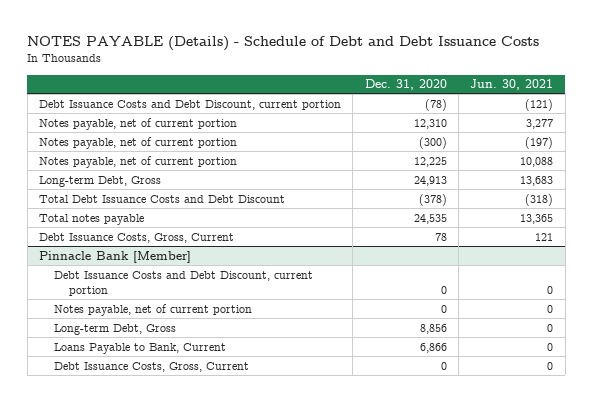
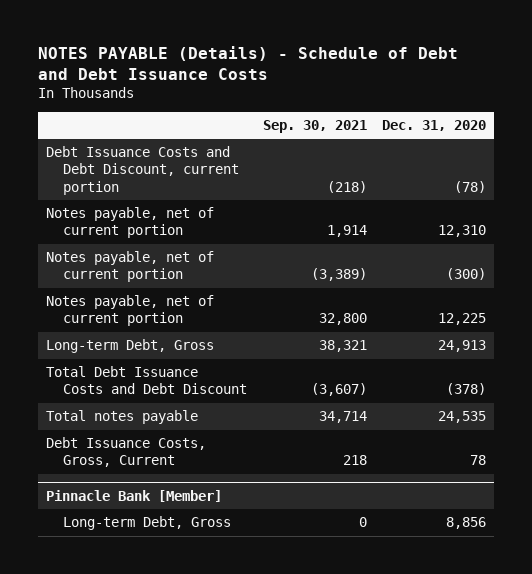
[470,79,554,91] Jun. 30, 2021 -> none
none -> [262,119,367,133] Sep. 30, 2021
[54,270,314,296] Debt Issuance Costs and Debt Discount, current portion -> none
[54,303,253,316] Notes payable, net of current portion -> none
[54,342,227,354] Loans Payable to Bank, Current -> none
[54,361,250,372] Debt Issuance Costs, Gross, Current -> none

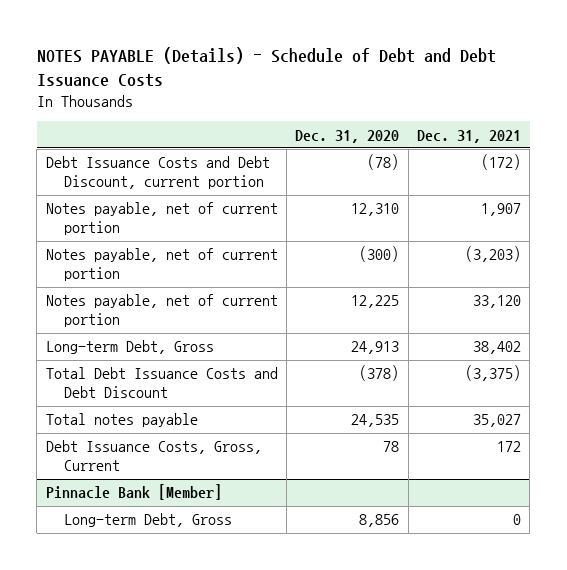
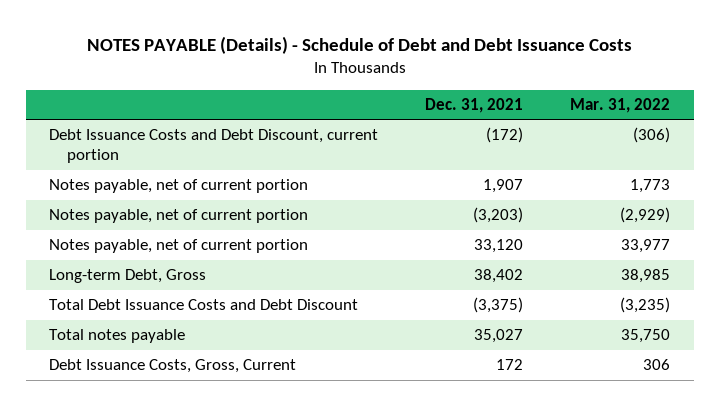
[295,129,400,143] Dec. 31, 2020 -> none
none -> [570,97,671,113] Mar. 31, 2022
[45,484,222,501] Pinnacle Bank [Member] -> none
[63,513,232,528] Long-term Debt, Gross -> none

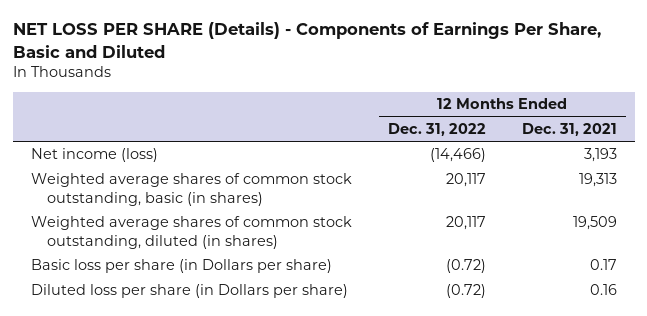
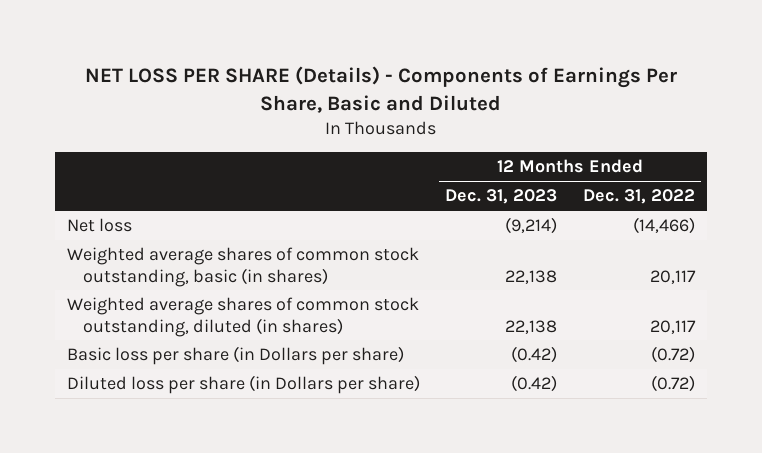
[521,123,617,137] Dec. 31, 2021 -> none
none -> [445,189,558,205] Dec. 31, 2023
[30,148,158,163] Net income (loss) -> [67,218,133,233] Net loss

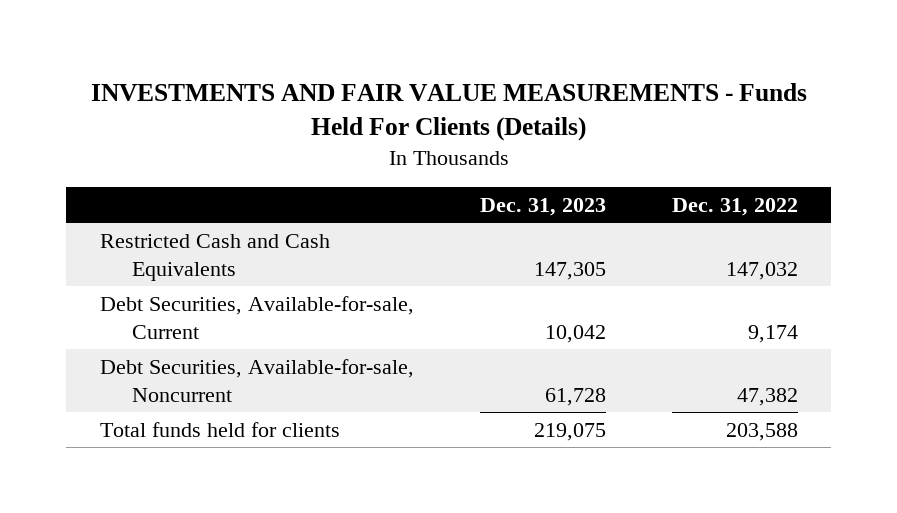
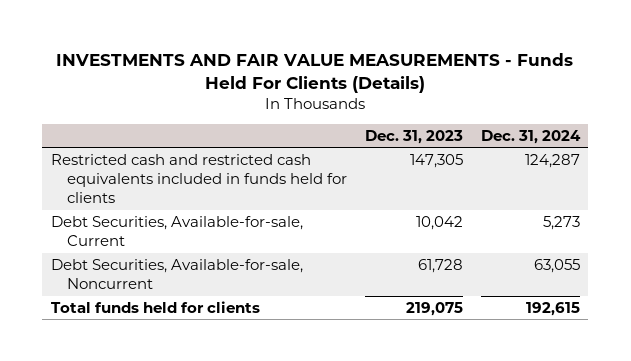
[671,197,798,216] Dec. 31, 2022 -> none
none -> [480,129,581,144] Dec. 31, 2024
[99,233,330,281] Restricted Cash and Cash Equivalents -> [51,153,348,204] Restricted cash and restricted cash equivalents included in funds held for clients

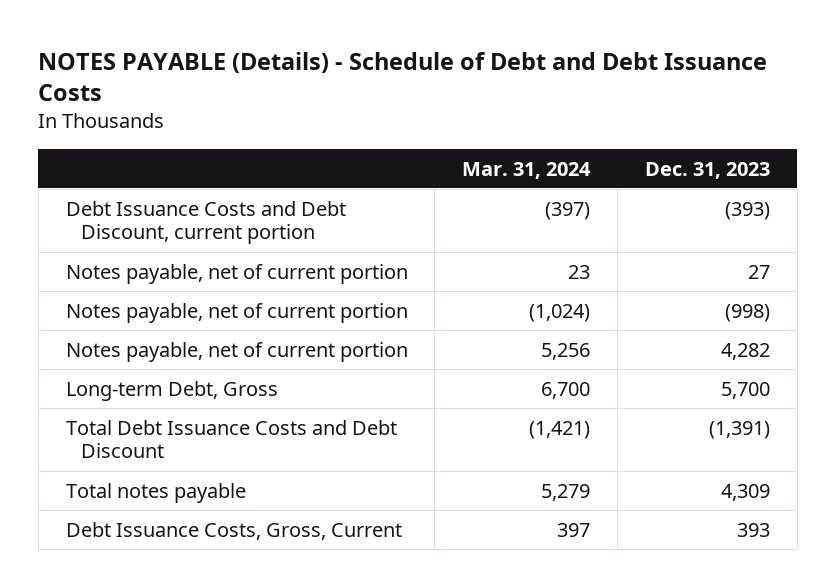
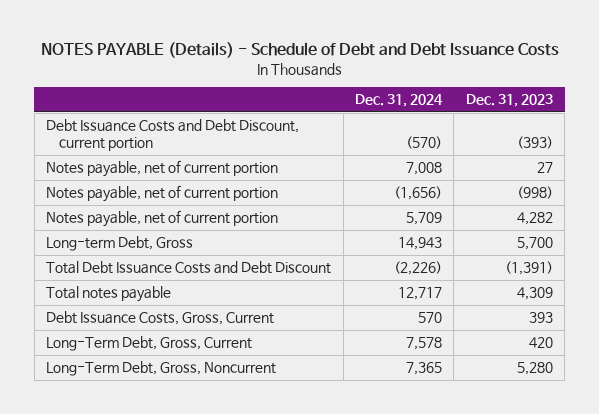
[462,161,592,179] Mar. 31, 2024 -> none
none -> [355,94,444,108] Dec. 31, 2024
none -> [46,336,253,352] Long-Term Debt, Gross, Current
none -> [46,361,277,377] Long-Term Debt, Gross, Noncurrent

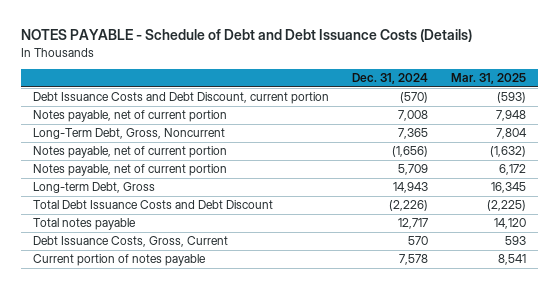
[40,42,559,59] NOTES PAYABLE (Details) - Schedule of Debt and Debt Issuance Costs -> [21,29,473,43] NOTES PAYABLE - Schedule of Debt and Debt Issuance Costs (Details)
[465,94,553,108] Dec. 31, 2023 -> none
none -> [451,73,527,85] Mar. 31, 2025
[46,361,277,377] Long-Term Debt, Gross, Noncurrent -> [32,128,225,140] Long-Term Debt, Gross, Noncurrent
[46,336,253,352] Long-Term Debt, Gross, Current -> [32,254,206,267] Current portion of notes payable

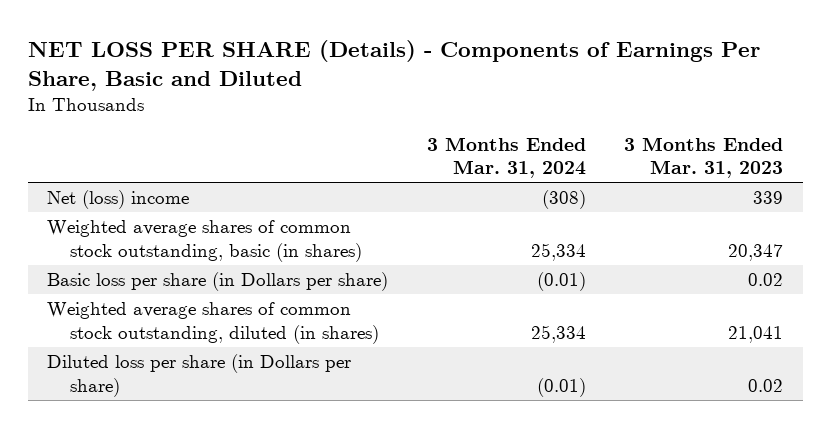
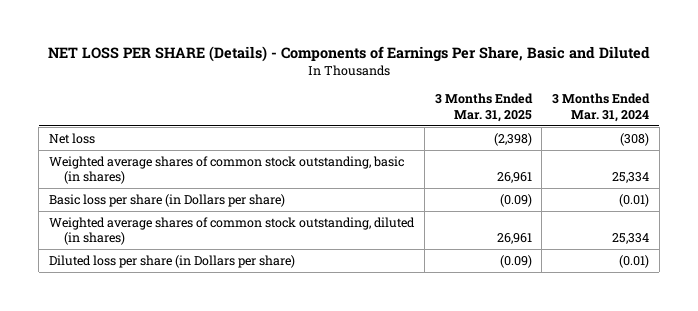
[624,136,784,179] 3 Months Ended Mar. 31, 2023 -> none
none -> [434,93,533,122] 3 Months Ended Mar. 31, 2025
[47,189,190,209] Net (loss) income -> [49,132,96,144] Net loss

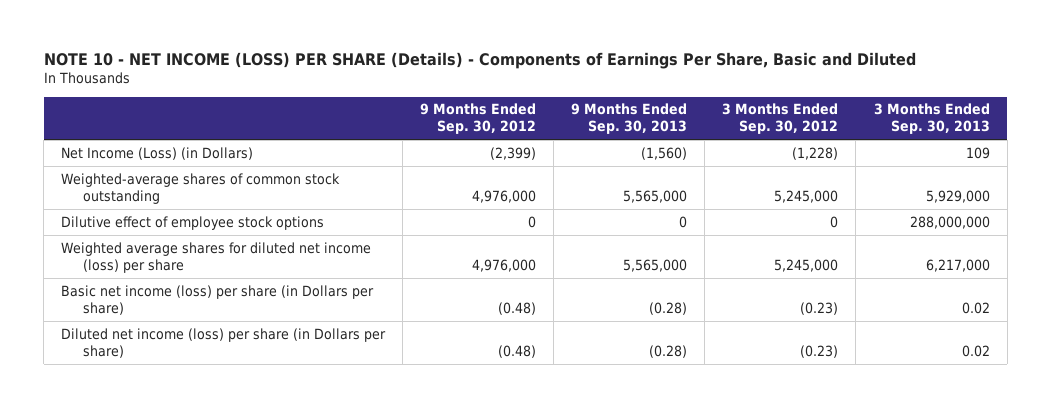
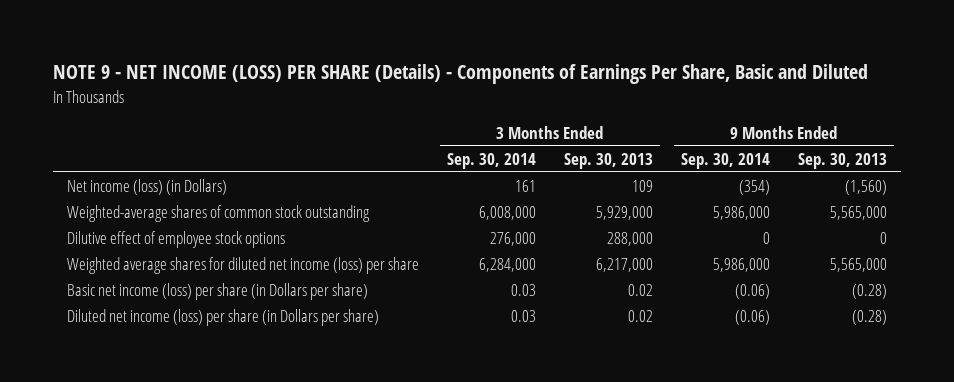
[43,51,916,69] NOTE 10 - NET INCOME (LOSS) PER SHARE (Details) - Components of Earnings Per Share, Basic and Diluted -> [52,64,868,85] NOTE 9 - NET INCOME (LOSS) PER SHARE (Details) - Components of Earnings Per Share, Basic and Diluted
[420,103,537,135] 9 Months Ended Sep. 30, 2012 -> none
[722,103,839,135] 3 Months Ended Sep. 30, 2012 -> none
none -> [446,152,536,169] Sep. 30, 2014
none -> [680,152,770,169] Sep. 30, 2014
[61,146,254,160] Net Income (Loss) (in Dollars) -> [66,179,227,196] Net income (loss) (in Dollars)
[909,215,990,229] 288,000,000 -> [606,232,653,247] 288,000

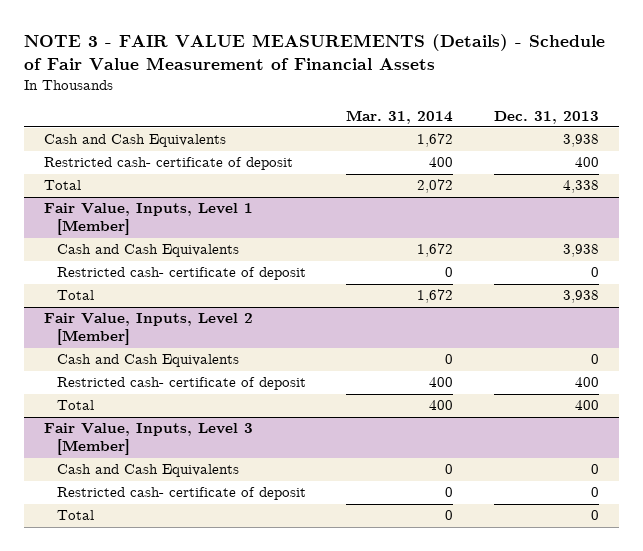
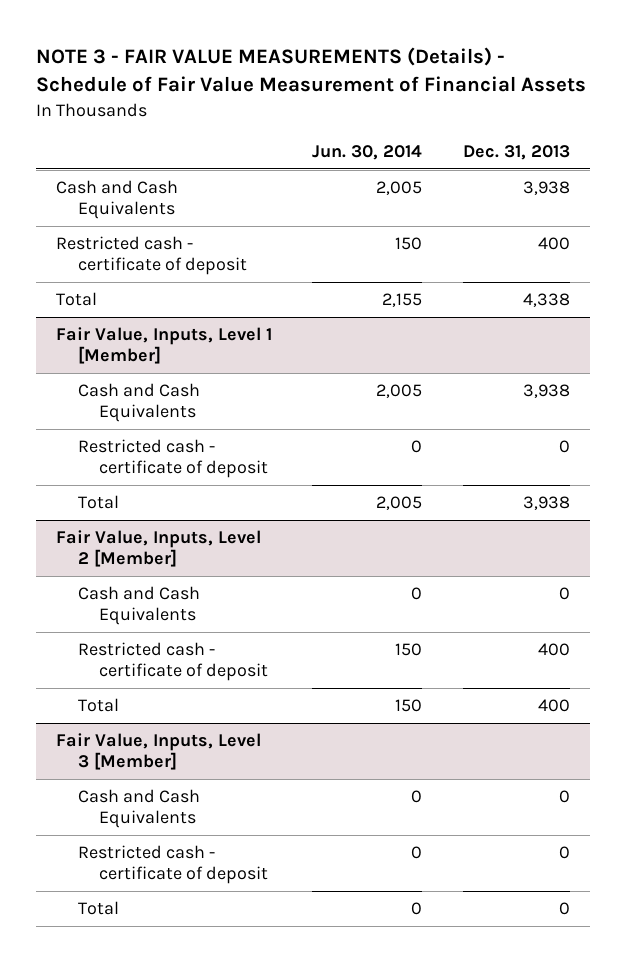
[346,109,454,124] Mar. 31, 2014 -> none
none -> [312,144,423,160] Jun. 30, 2014
[44,157,294,171] Restricted cash- certificate of deposit -> [55,236,247,276] Restricted cash - certificate of deposit
[57,267,307,281] Restricted cash- certificate of deposit -> [77,439,269,479] Restricted cash - certificate of deposit
[57,377,307,391] Restricted cash- certificate of deposit -> [77,642,269,682] Restricted cash - certificate of deposit
[57,487,307,501] Restricted cash- certificate of deposit -> [77,845,269,885] Restricted cash - certificate of deposit

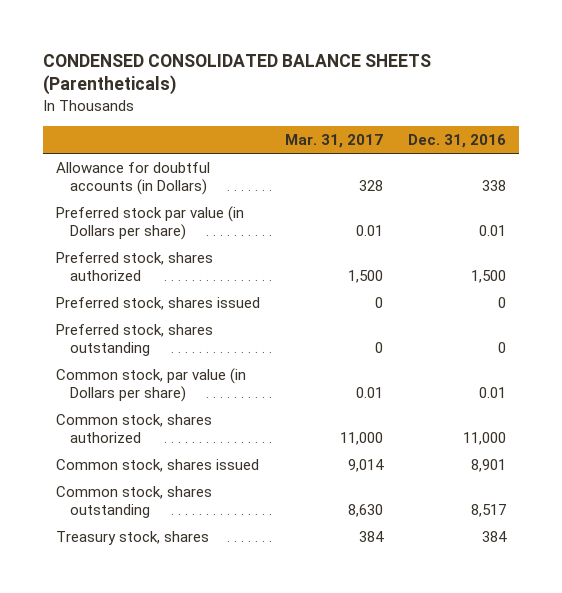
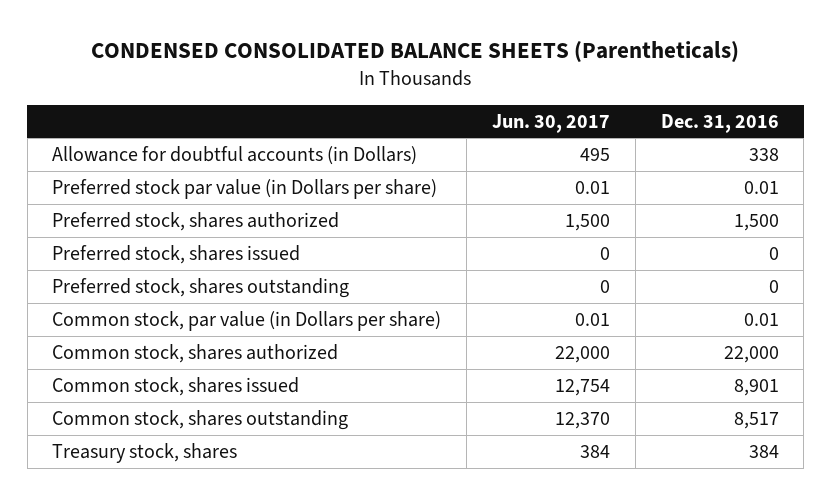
[284,134,383,149] Mar. 31, 2017 -> none
none -> [491,113,610,133] Jun. 30, 2017
[463,432,507,446] 11,000 -> [723,345,779,363] 22,000

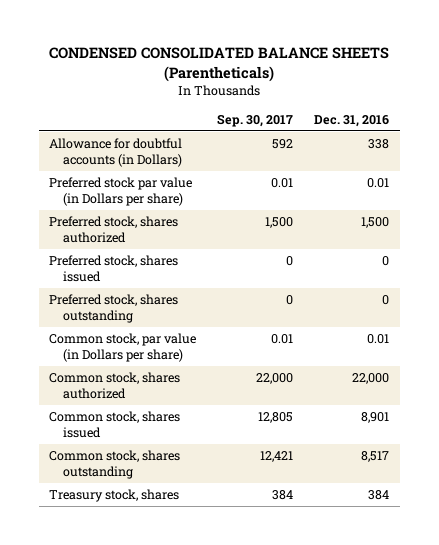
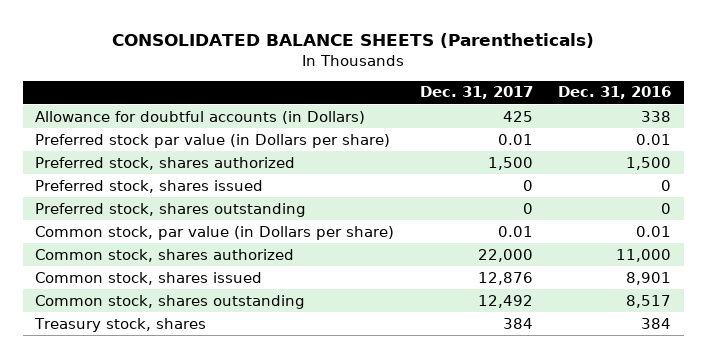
[49,47,390,82] CONDENSED CONSOLIDATED BALANCE SHEETS (Parentheticals) -> [112,32,595,48] CONSOLIDATED BALANCE SHEETS (Parentheticals)
[217,113,294,127] Sep. 30, 2017 -> none
none -> [419,86,533,100] Dec. 31, 2017
[352,373,390,385] 22,000 -> [616,248,672,262] 11,000

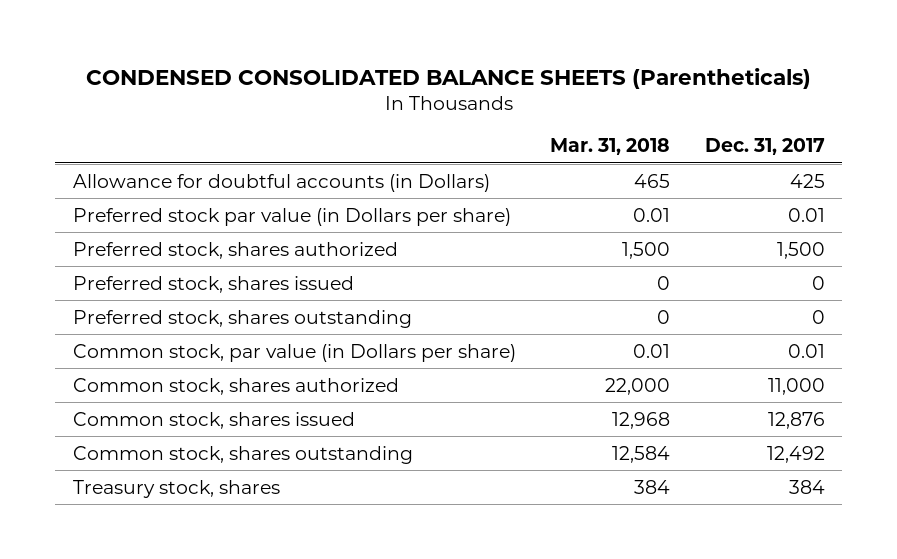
[112,32,595,48] CONSOLIDATED BALANCE SHEETS (Parentheticals) -> [85,67,811,89] CONDENSED CONSOLIDATED BALANCE SHEETS (Parentheticals)
[558,86,672,100] Dec. 31, 2016 -> none
none -> [550,138,671,156] Mar. 31, 2018
[477,248,533,262] 22,000 -> [767,377,825,395] 11,000

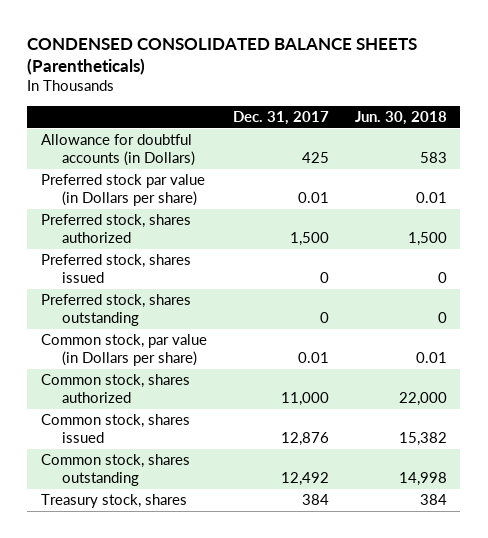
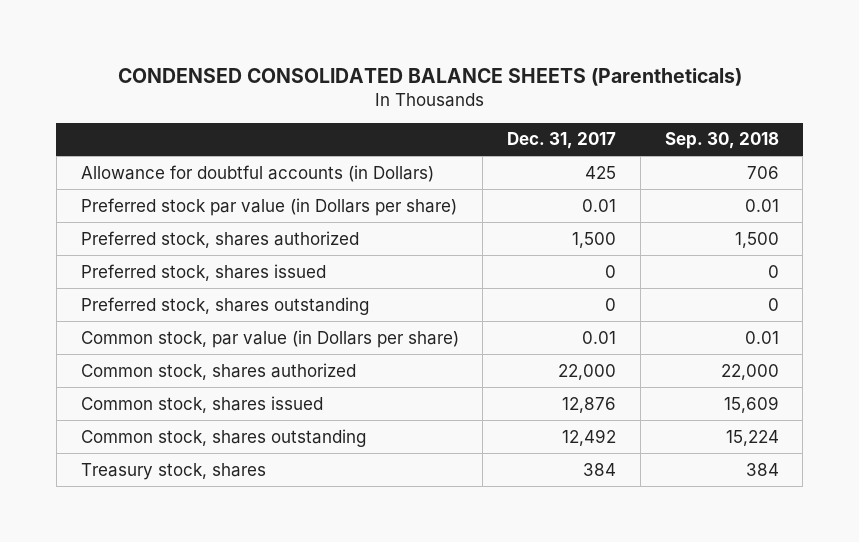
[354,110,447,125] Jun. 30, 2018 -> none
none -> [664,132,779,150] Sep. 30, 2018
[280,391,329,406] 11,000 -> [558,363,617,380] 22,000

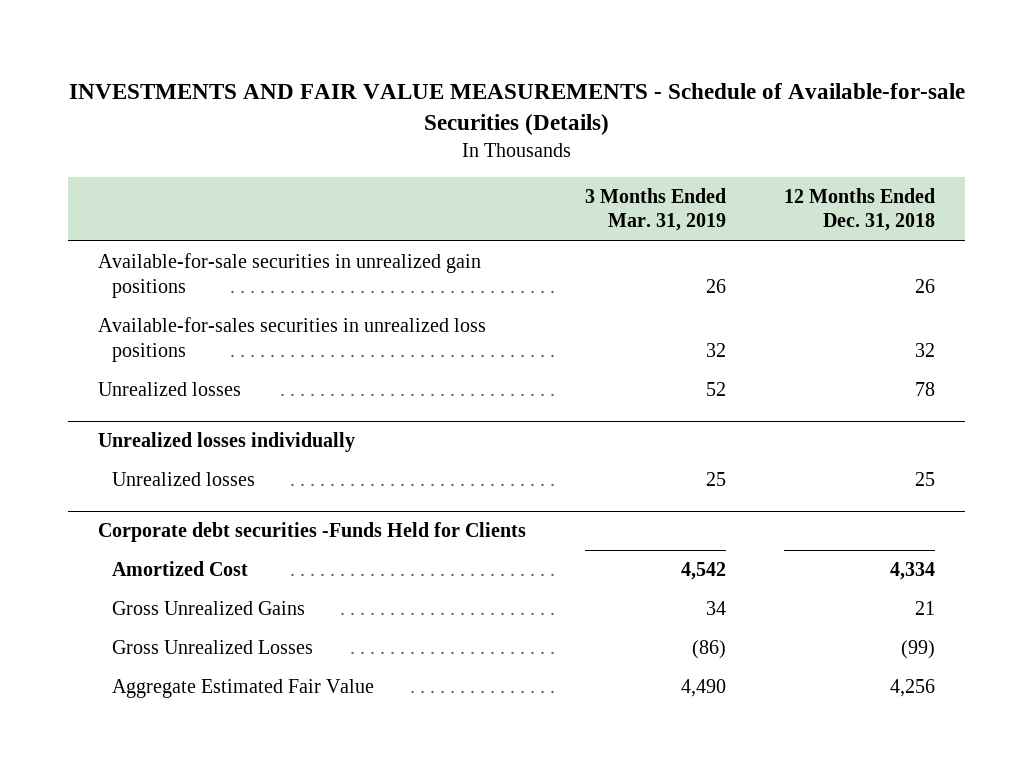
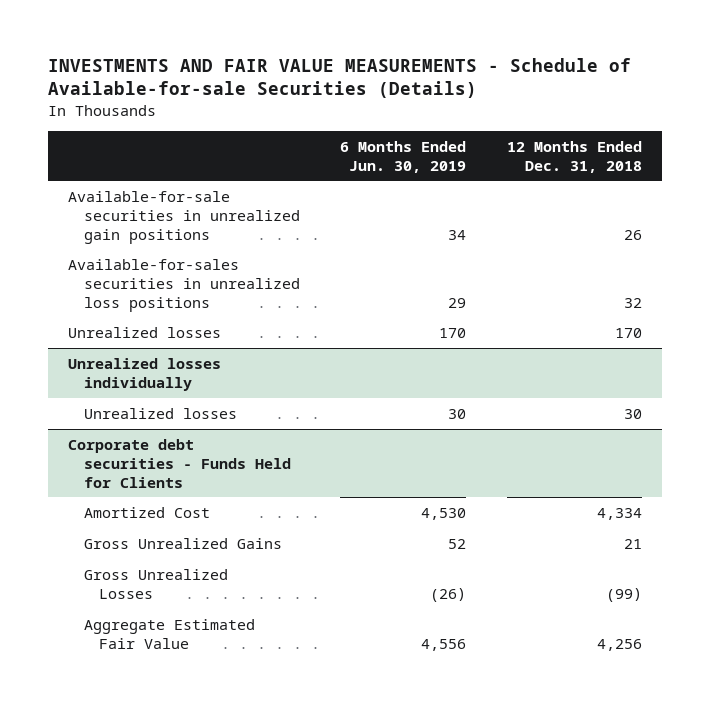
[584,187,726,232] 3 Months Ended Mar. 31, 2019 -> none
none -> [340,140,467,173] 6 Months Ended Jun. 30, 2019
[915,381,936,396] 78 -> [614,327,642,338] 170
[915,471,936,486] 25 -> [623,408,642,419] 30
[97,522,526,543] Corporate debt securities -Funds Held for Clients -> [68,438,291,488] Corporate debt securities - Funds Held for Clients

